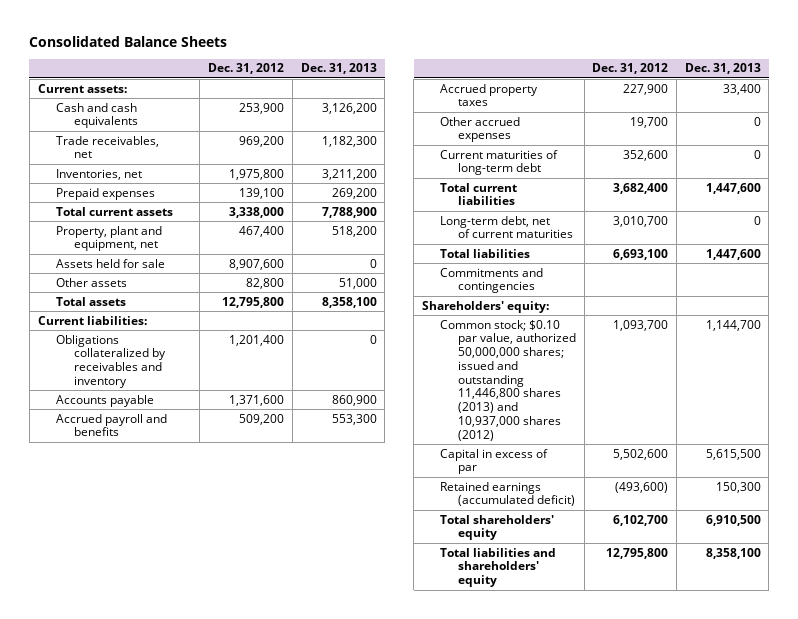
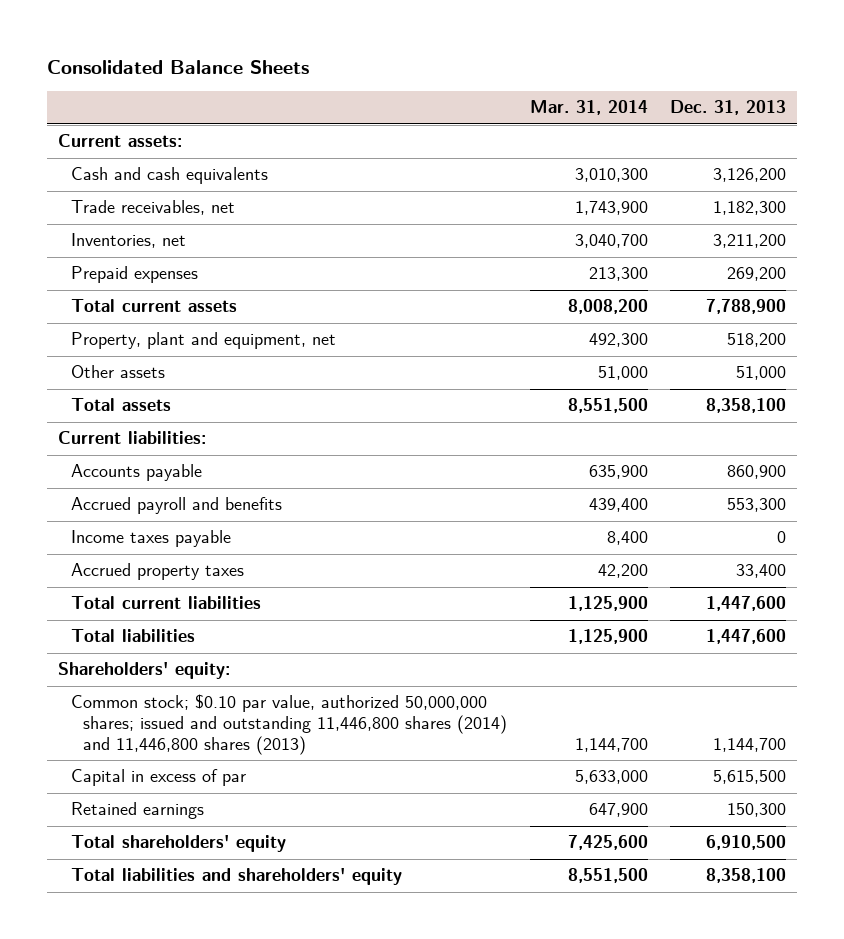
[208,63,285,75] Dec. 31, 2012 -> none
none -> [529,100,648,116] Mar. 31, 2014
[55,258,165,268] Assets held for sale -> none
[55,334,166,388] Obligations collateralized by receivables and inventory -> none
none -> [70,530,231,548] Income taxes payable
[439,116,520,143] Other accrued expenses -> none
[439,149,558,176] Current maturities of long-term debt -> none
[439,215,573,239] Long-term debt, net of current maturities -> none
[439,267,543,294] Commitments and contingencies -> none
[439,319,576,441] Common stock; $0.10 par value, authorized 50,000,000 shares; issued and outstanding 11,446,800 shares (2013) and 10,937,000 shares (2012) -> [70,694,508,755] Common stock; $0.10 par value, authorized 50,000,000 shares; issued and outstanding 11,446,800 shares (2014) and 11,446,800 shares (2013)
[439,481,575,507] Retained earnings (accumulated deficit) -> [70,802,204,820] Retained earnings

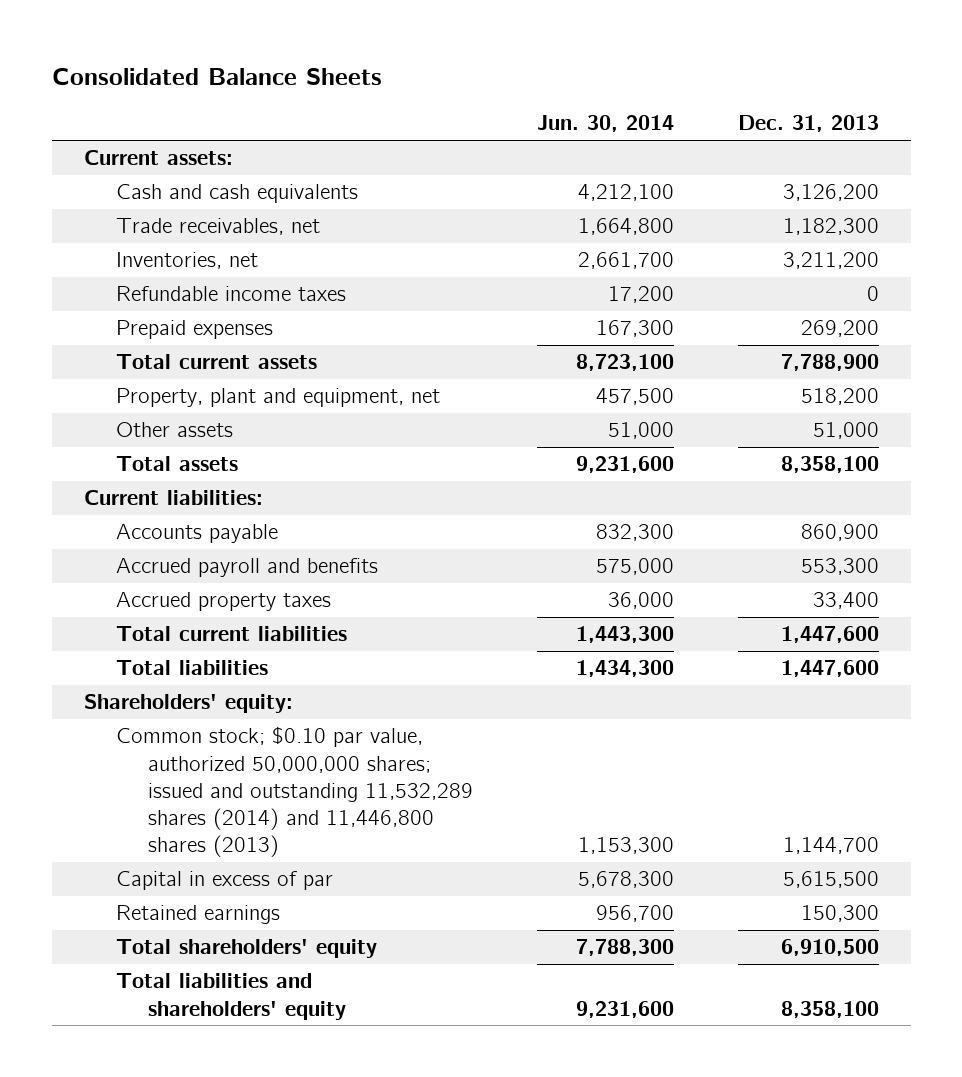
[529,100,648,116] Mar. 31, 2014 -> none
none -> [536,115,674,133] Jun. 30, 2014
none -> [115,286,346,302] Refundable income taxes
[70,530,231,548] Income taxes payable -> none
[70,694,508,755] Common stock; $0.10 par value, authorized 50,000,000 shares; issued and outstanding 11,446,800 shares (2014) and 11,446,800 shares (2013) -> [115,726,473,858] Common stock; $0.10 par value, authorized 50,000,000 shares; issued and outstanding 11,532,289 shares (2014) and 11,446,800 shares (2013)

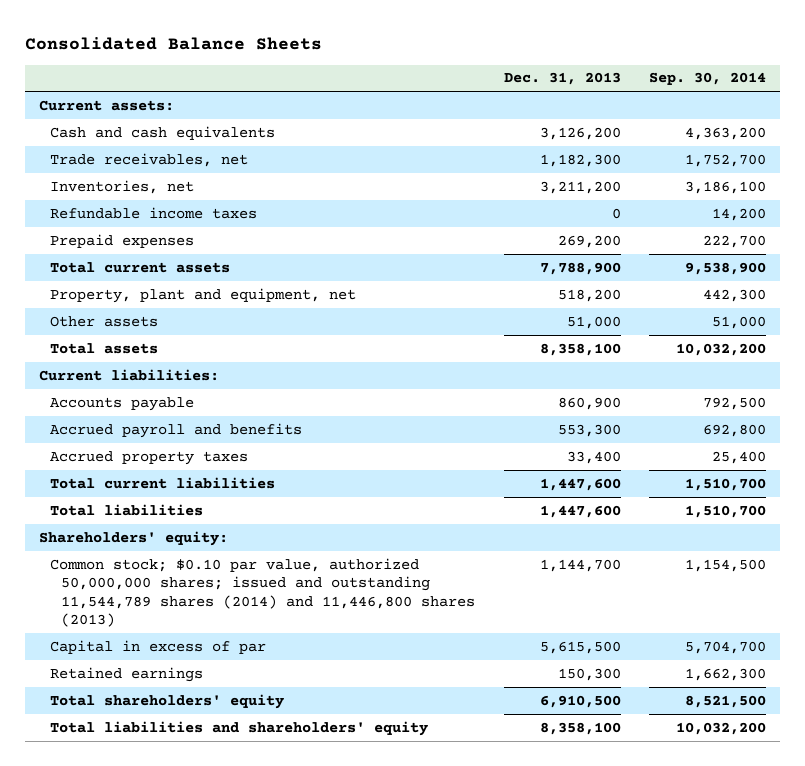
[536,115,674,133] Jun. 30, 2014 -> none
none -> [648,72,766,86] Sep. 30, 2014
[115,726,473,858] Common stock; $0.10 par value, authorized 50,000,000 shares; issued and outstanding 11,532,289 shares (2014) and 11,446,800 shares (2013) -> [50,557,476,628] Common stock; $0.10 par value, authorized 50,000,000 shares; issued and outstanding 11,544,789 shares (2014) and 11,446,800 shares (2013)

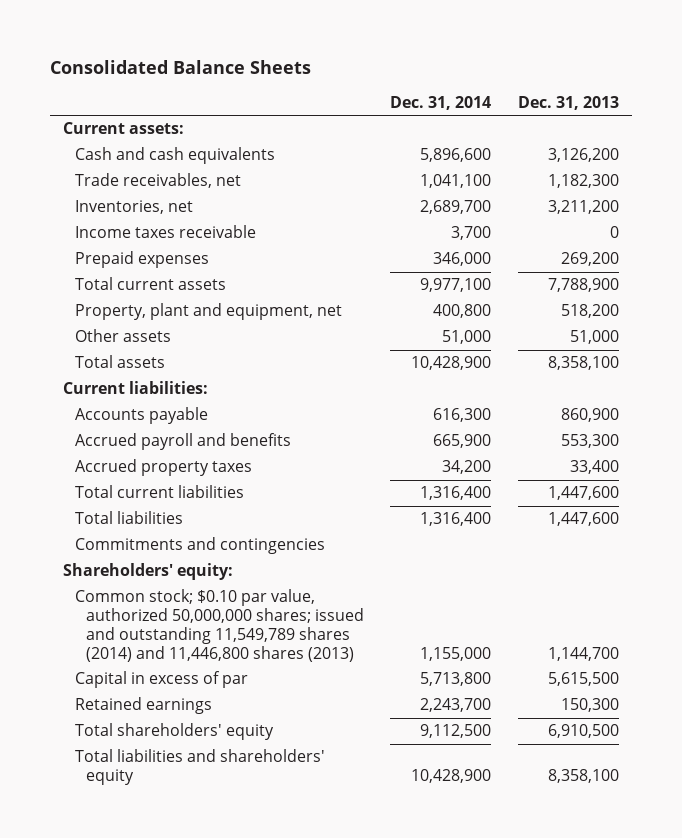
[648,72,766,86] Sep. 30, 2014 -> none
none -> [390,96,492,111] Dec. 31, 2014
[50,206,258,219] Refundable income taxes -> [74,225,256,239] Income taxes receivable
none -> [74,537,325,555] Commitments and contingencies
[50,557,476,628] Common stock; $0.10 par value, authorized 50,000,000 shares; issued and outstanding 11,544,789 shares (2014) and 11,446,800 shares (2013) -> [74,589,364,662] Common stock; $0.10 par value, authorized 50,000,000 shares; issued and outstanding 11,549,789 shares (2014) and 11,446,800 shares (2013)

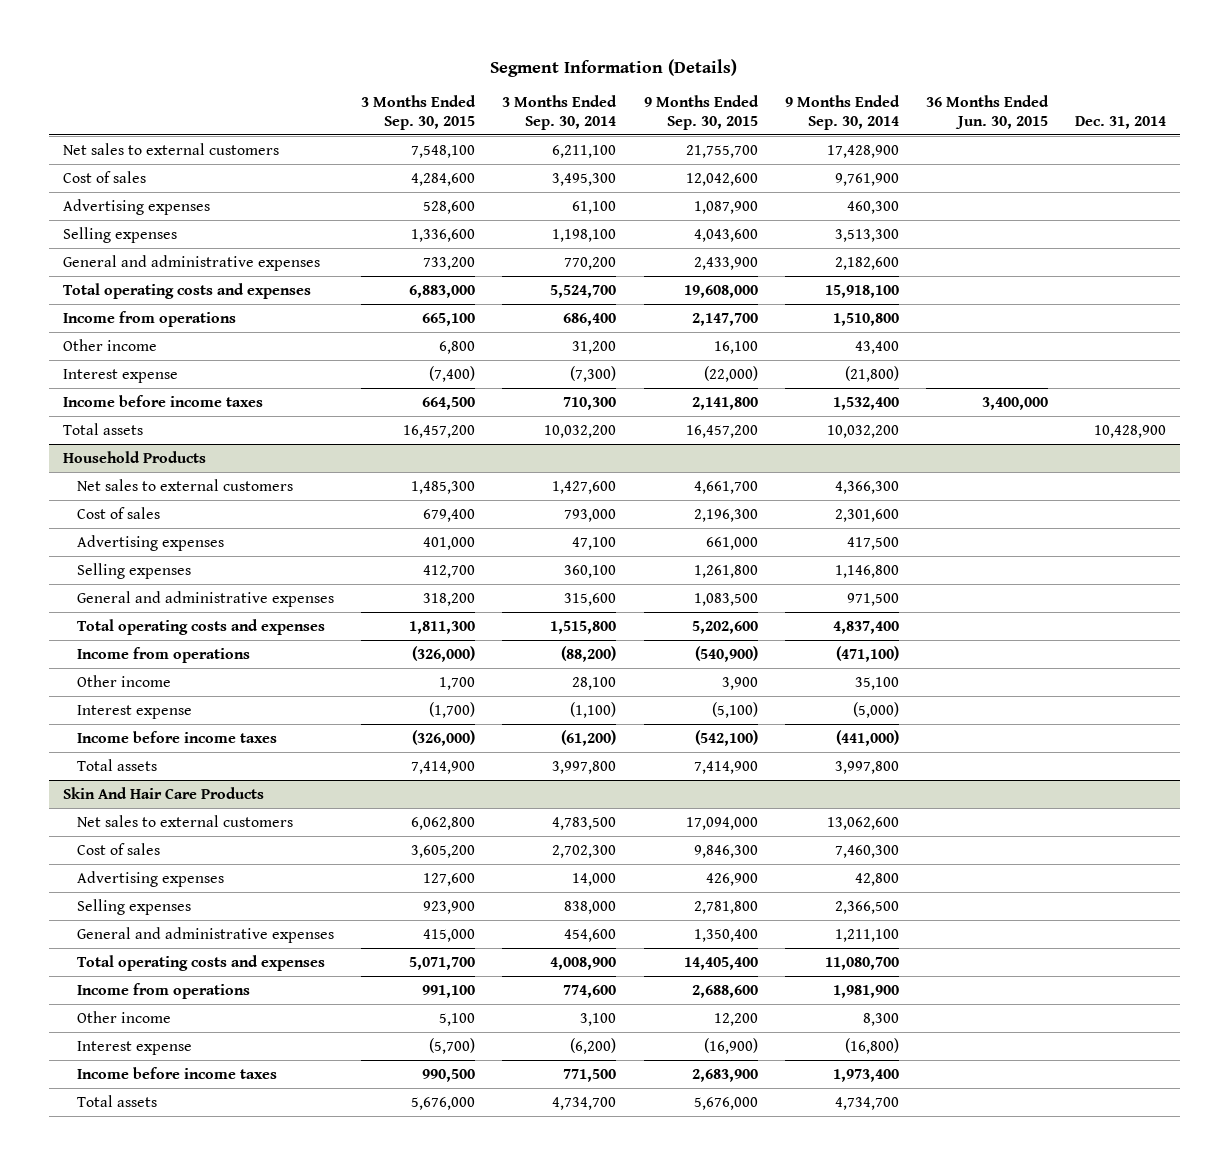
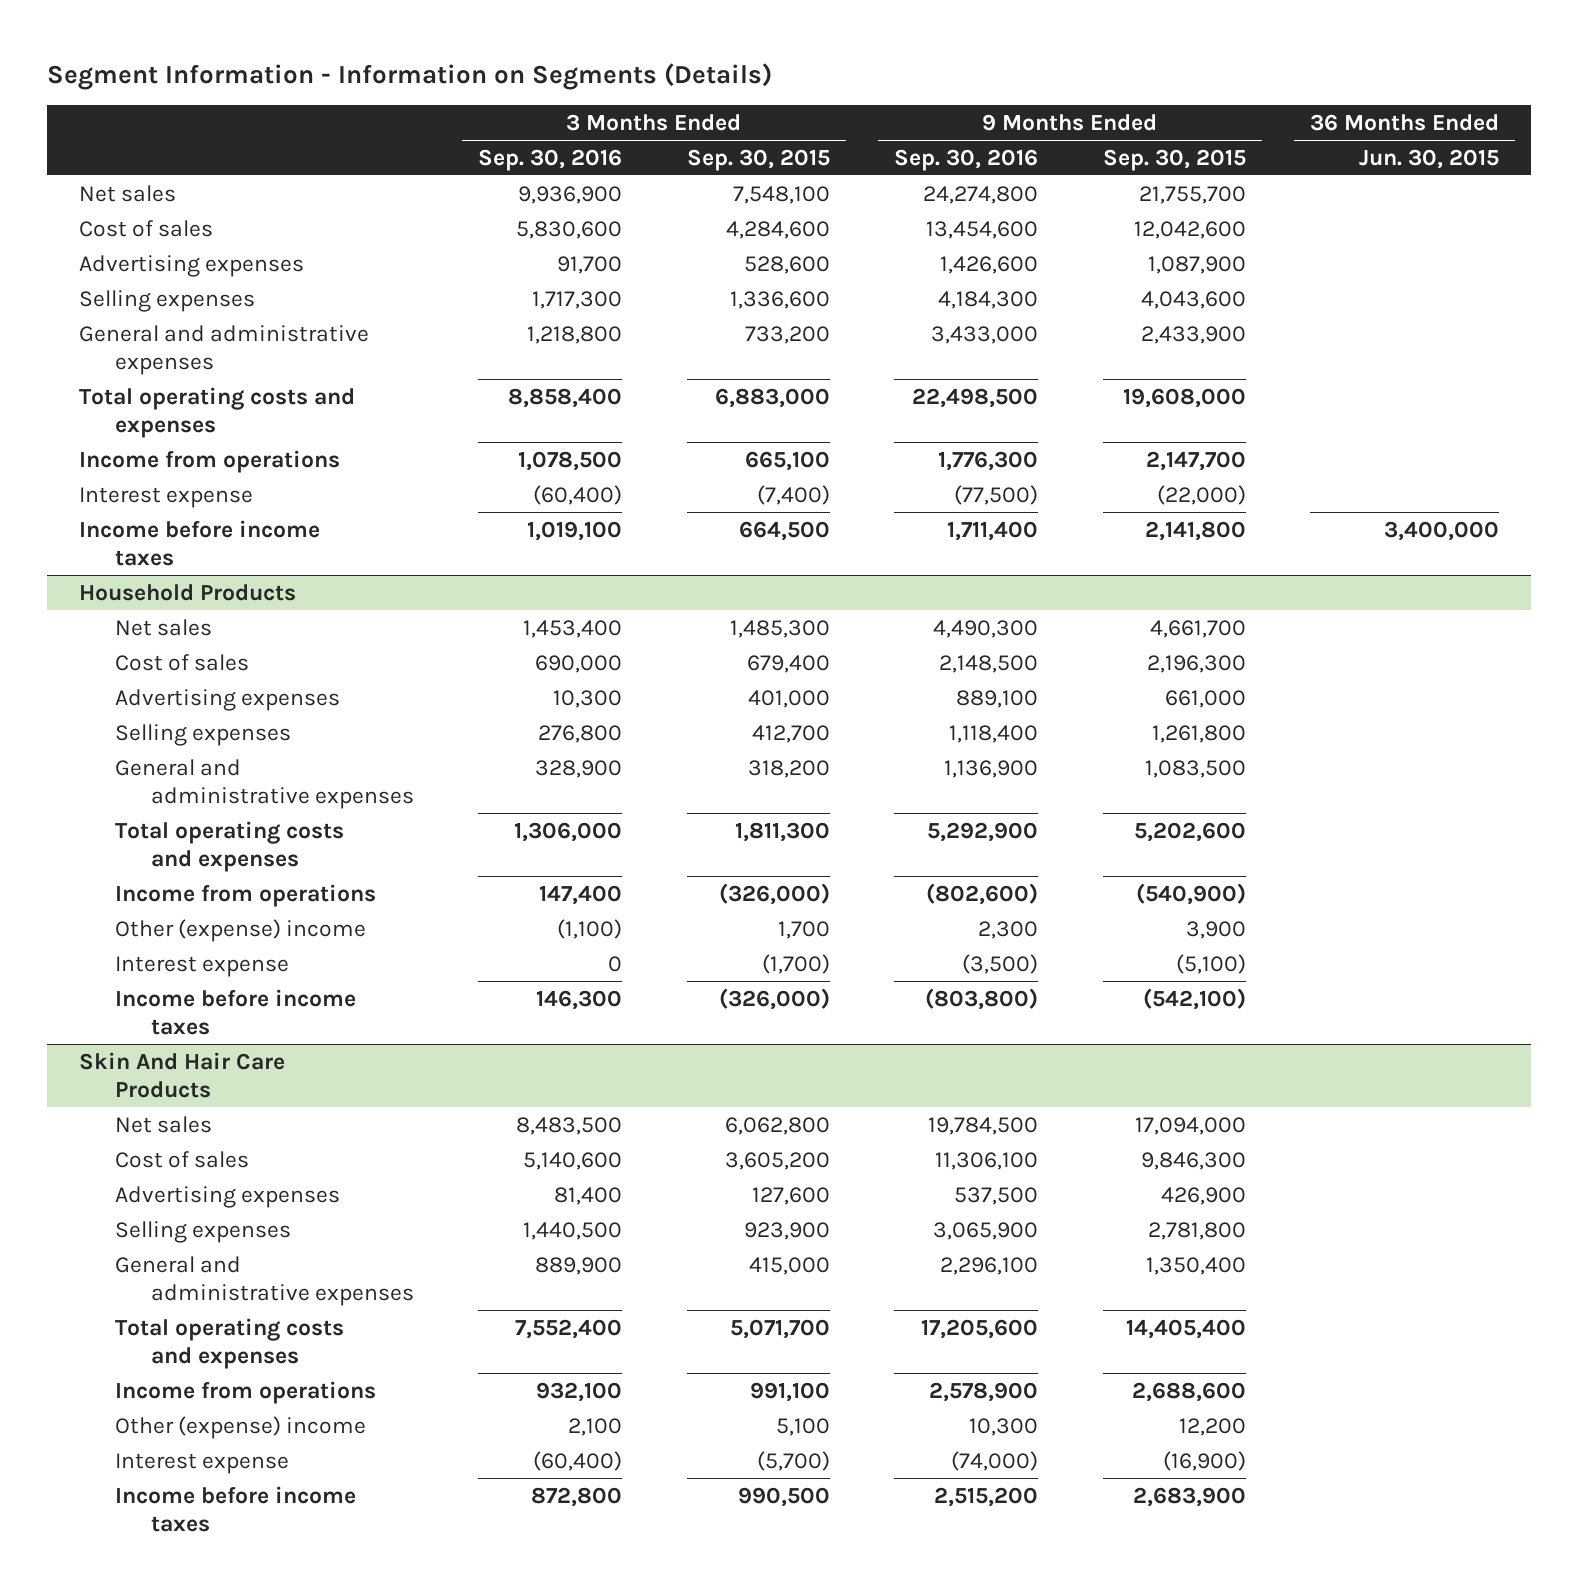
[490,58,738,77] Segment Information (Details) -> [47,62,773,90] Segment Information - Information on Segments (Details)
[502,94,618,130] 3 Months Ended Sep. 30, 2014 -> none
[784,94,900,130] 9 Months Ended Sep. 30, 2014 -> none
[1075,115,1167,129] Dec. 31, 2014 -> none
none -> [478,148,623,171] Sep. 30, 2016
none -> [894,148,1039,171] Sep. 30, 2016
[62,142,279,155] Net sales to external customers -> [79,184,177,202] Net sales
[62,338,157,351] Other income -> none
[62,422,143,435] Total assets -> none
[77,478,294,491] Net sales to external customers -> [115,618,213,636] Net sales
[77,674,172,687] Other income -> [115,918,367,942] Other (expense) income
[77,758,158,771] Total assets -> none
[77,814,294,827] Net sales to external customers -> [115,1115,213,1133] Net sales
[77,1010,172,1023] Other income -> [115,1415,367,1439] Other (expense) income
[77,1094,158,1107] Total assets -> none

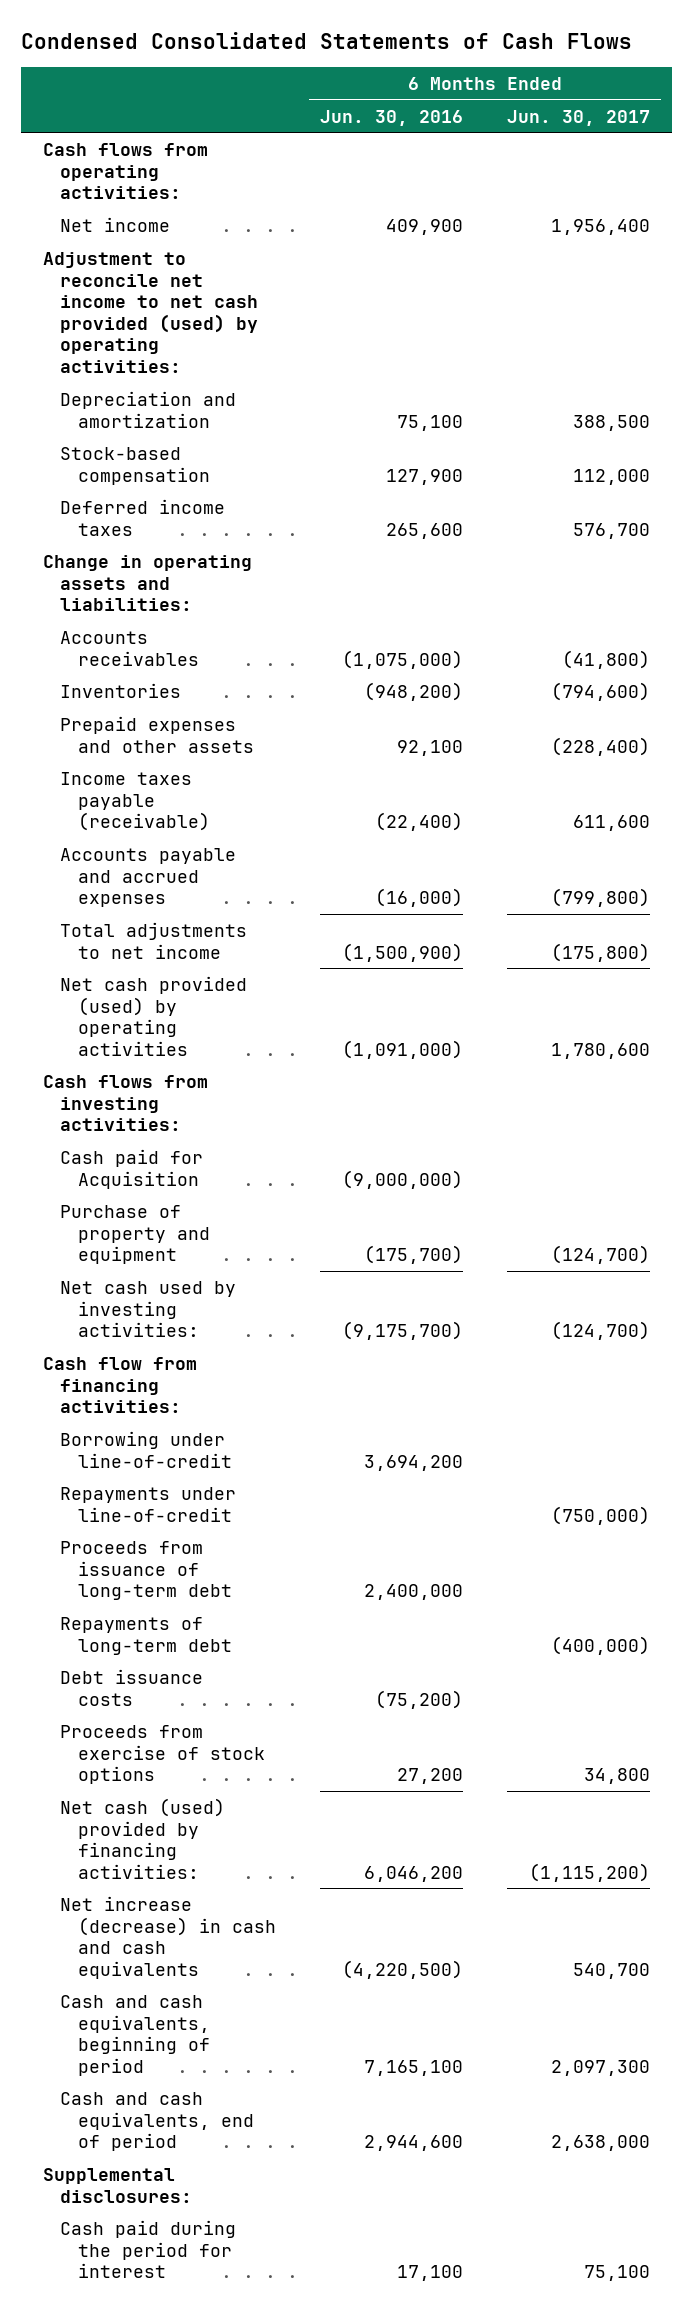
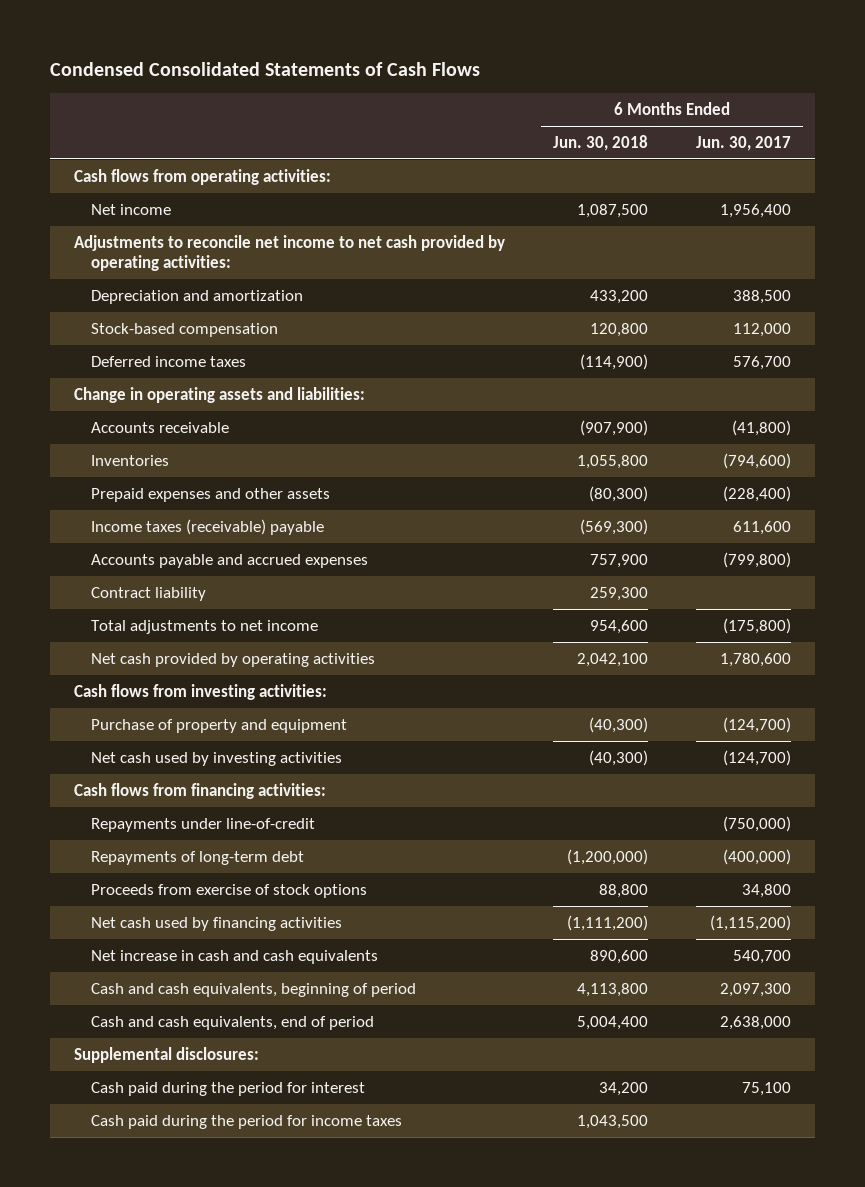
[320,109,464,126] Jun. 30, 2016 -> none
none -> [553,134,649,151] Jun. 30, 2018
[42,252,259,373] Adjustment to reconcile net income to net cash provided (used) by operating activities: -> [74,234,506,271] Adjustments to reconcile net income to net cash provided by operating activities:
[60,631,200,666] Accounts receivables -> [91,421,230,433] Accounts receivable
[60,772,211,832] Income taxes payable (receivable) -> [91,518,325,535] Income taxes (receivable) payable
none -> [91,586,207,601] Contract liability
[60,976,248,1056] Net cash provided (used) by operating activities -> [91,652,376,667] Net cash provided by operating activities
[60,1149,204,1189] Cash paid for Acquisition -> none
[60,1431,233,1468] Borrowing under line-of-credit -> none
[60,1281,237,1338] Net cash used by investing activities: -> [91,751,343,766] Net cash used by investing activities
[42,1357,197,1414] Cash flow from financing activities: -> [74,782,327,799] Cash flows from financing activities:
[60,1541,233,1601] Proceeds from issuance of long-term debt -> none
[60,1669,204,1706] Debt issuance costs -> none
[60,1798,226,1879] Net cash (used) provided by financing activities: -> [91,916,343,931] Net cash used by financing activities
[60,1896,277,1979] Net increase (decrease) in cash and cash equivalents -> [91,949,379,964] Net increase in cash and cash equivalents
none -> [91,1114,403,1129] Cash paid during the period for income taxes

